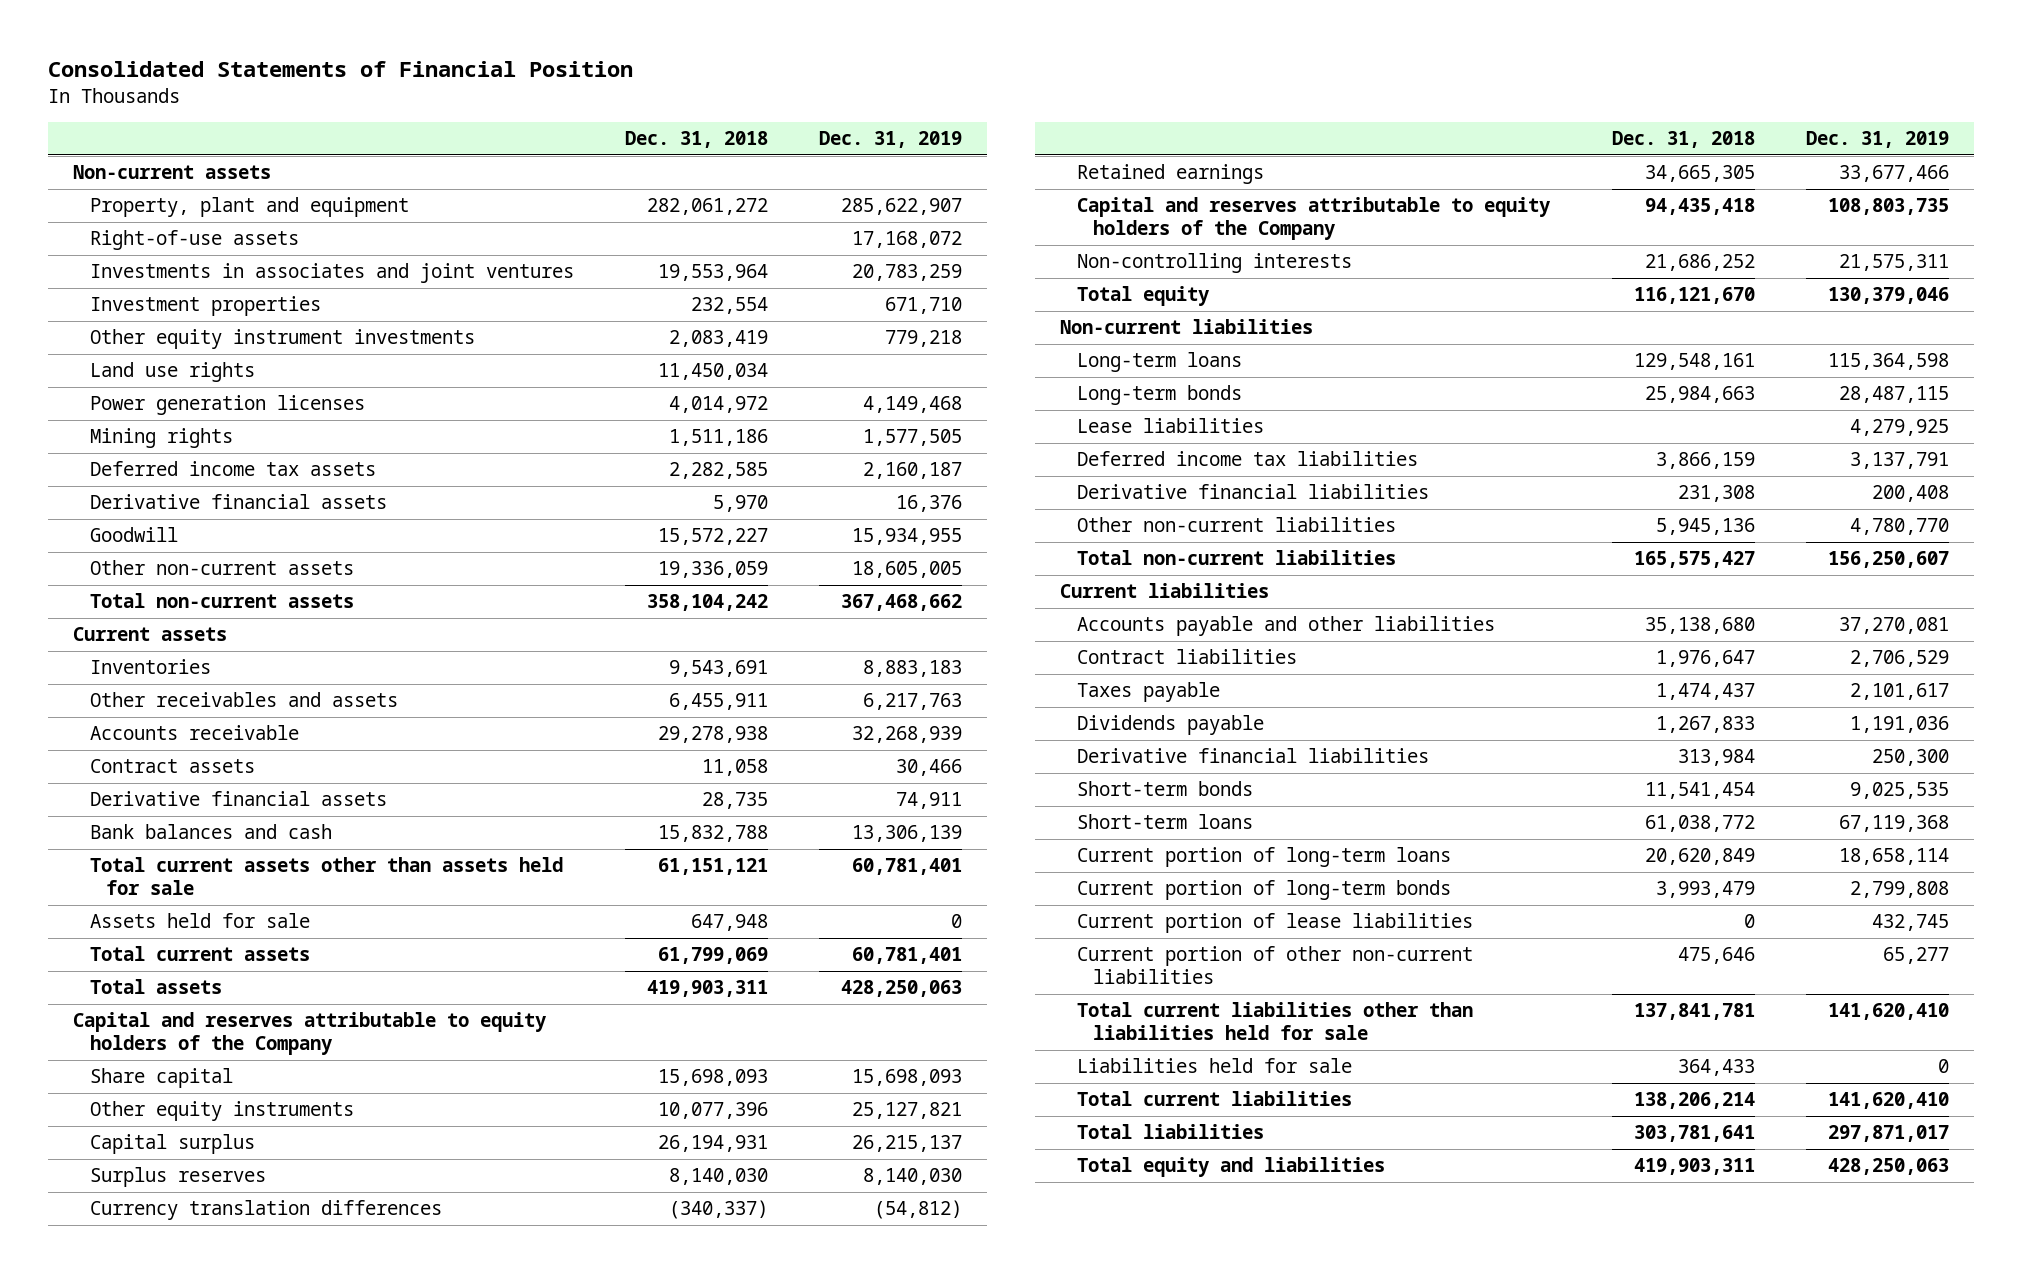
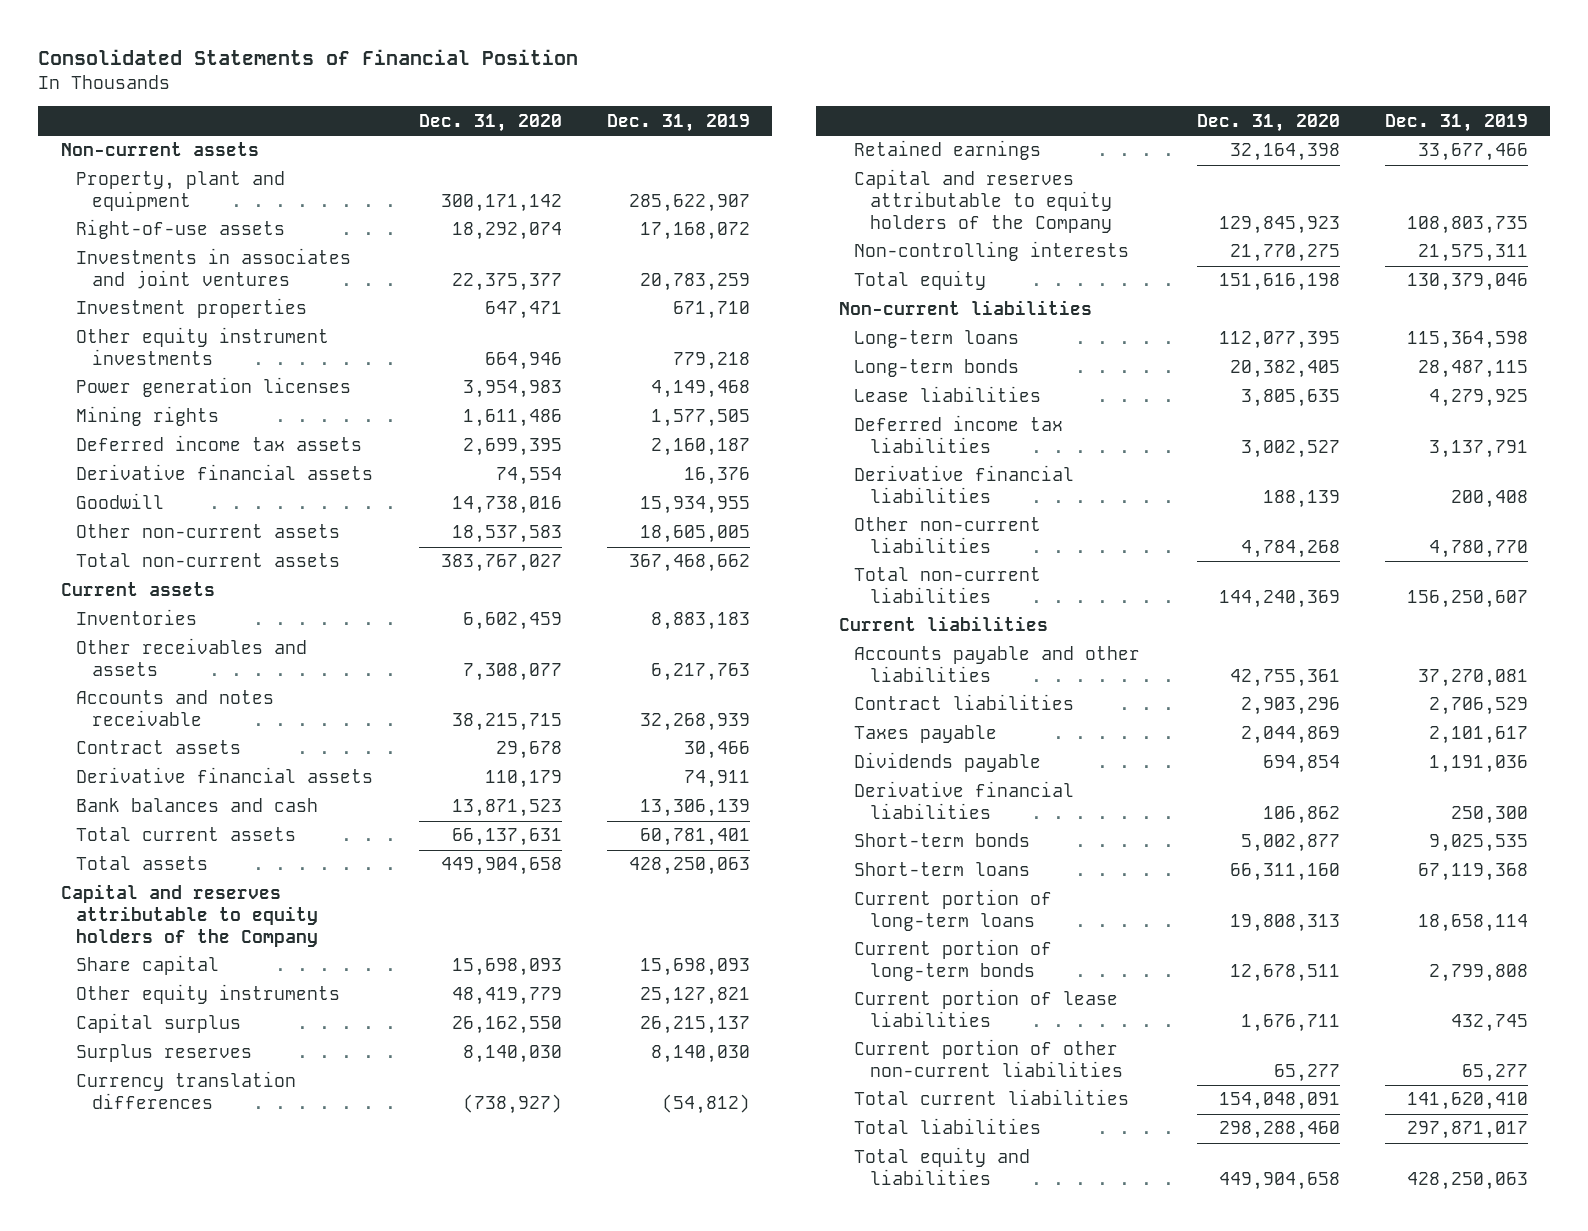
[624,130,768,148] Dec. 31, 2018 -> none
none -> [418,113,562,132] Dec. 31, 2020
[89,362,255,383] Land use rights -> none
[89,725,299,741] Accounts receivable -> [76,690,275,727] Accounts and notes receivable
[89,857,563,896] Total current assets other than assets held for sale -> none
[89,913,310,929] Assets held for sale -> none
[1076,1002,1473,1041] Total current liabilities other than liabilities held for sale -> none
[1076,1058,1352,1074] Liabilities held for sale -> none

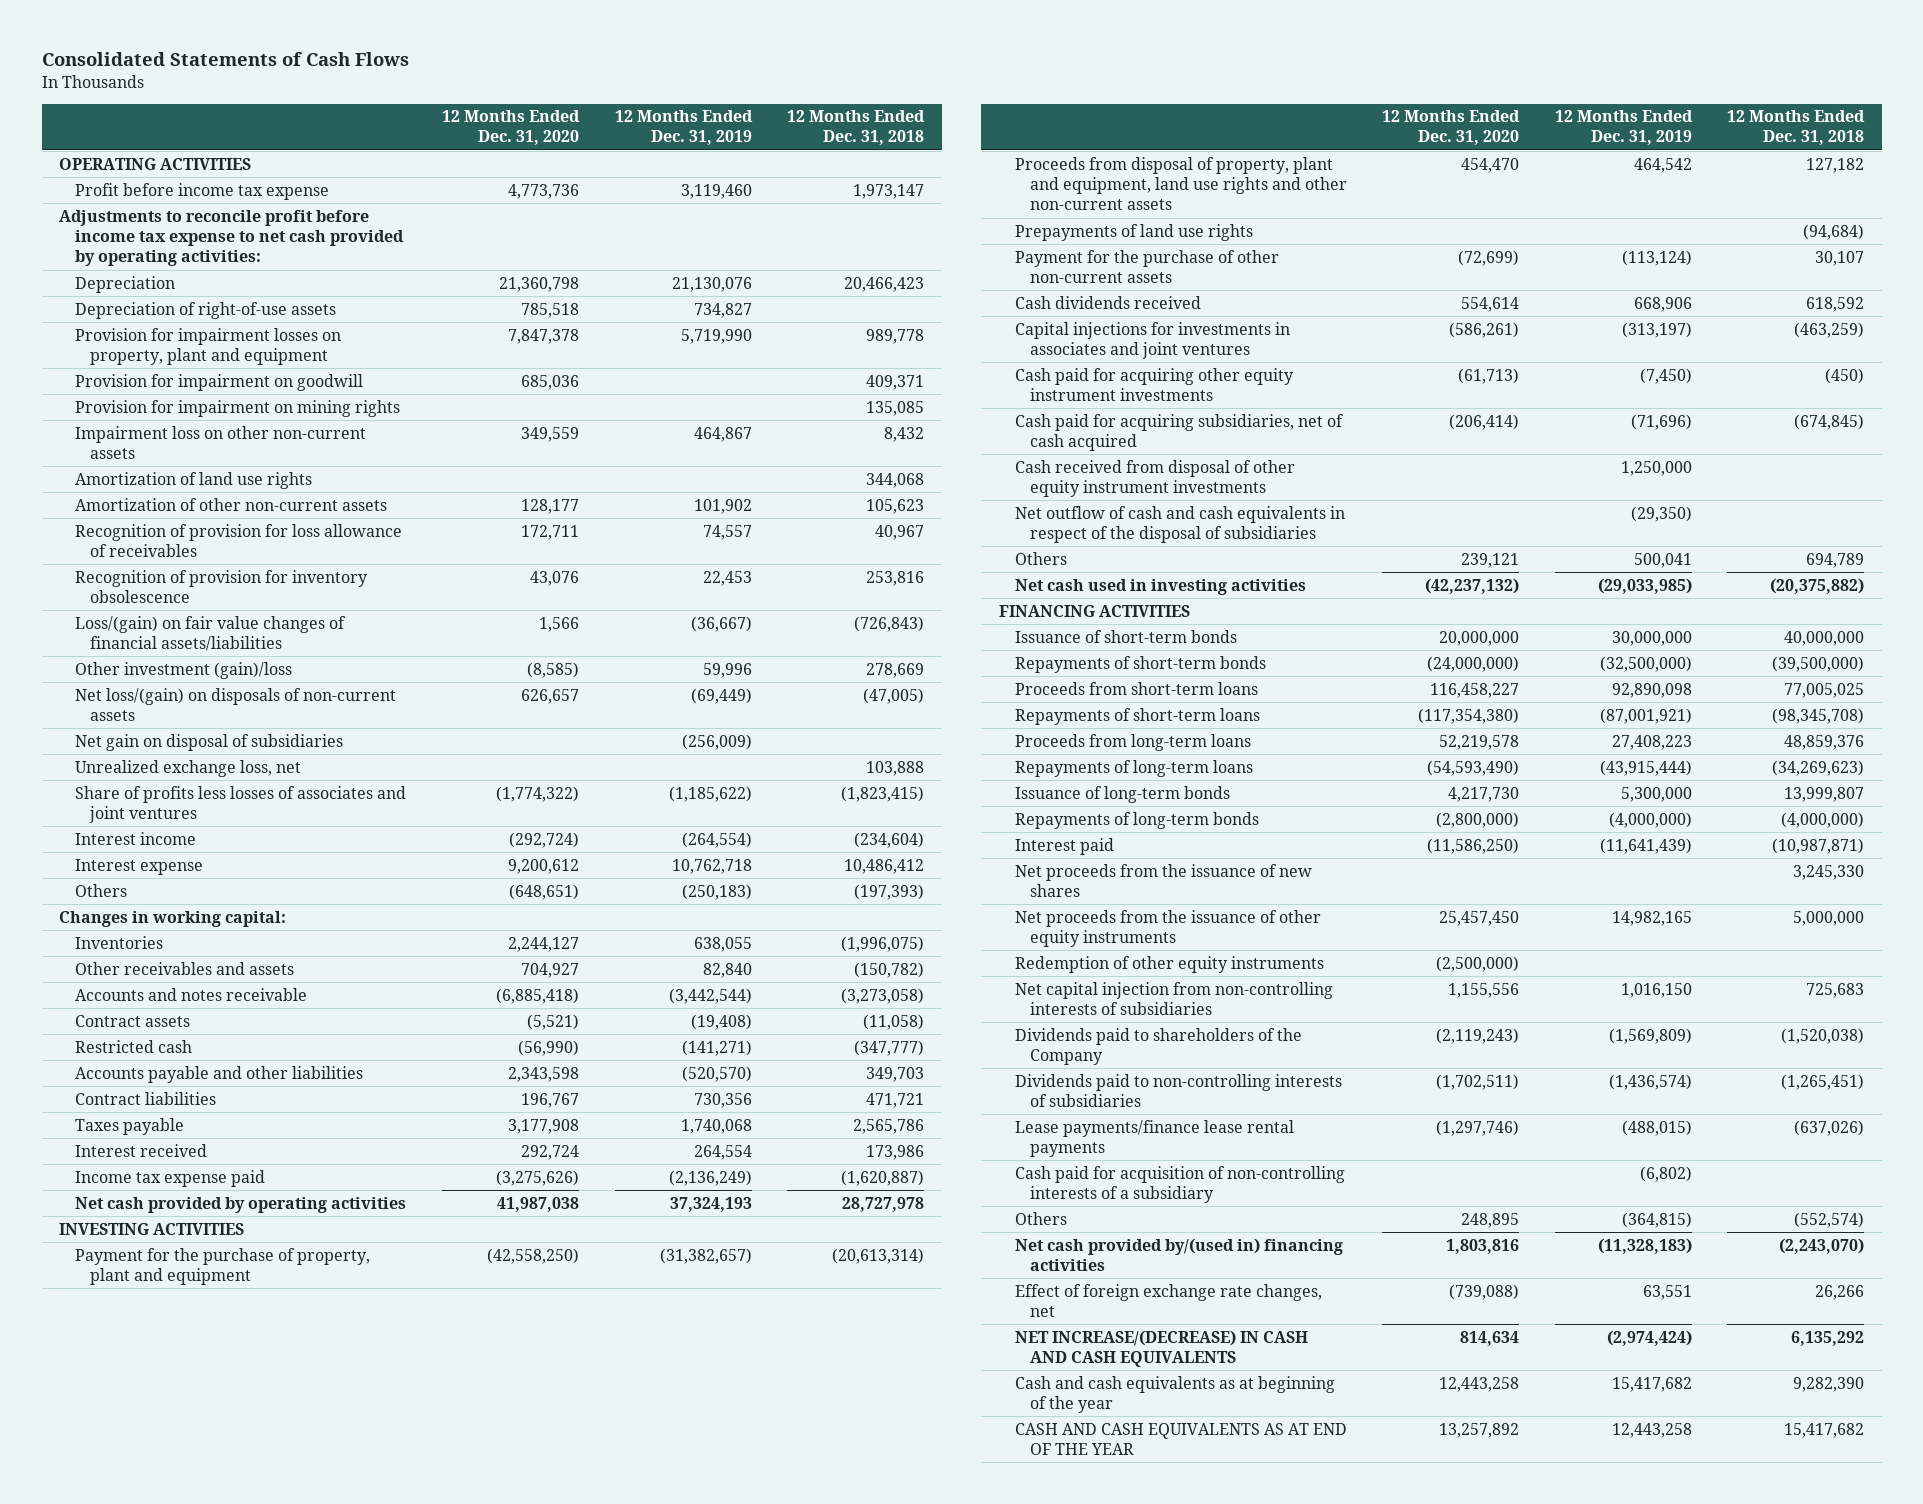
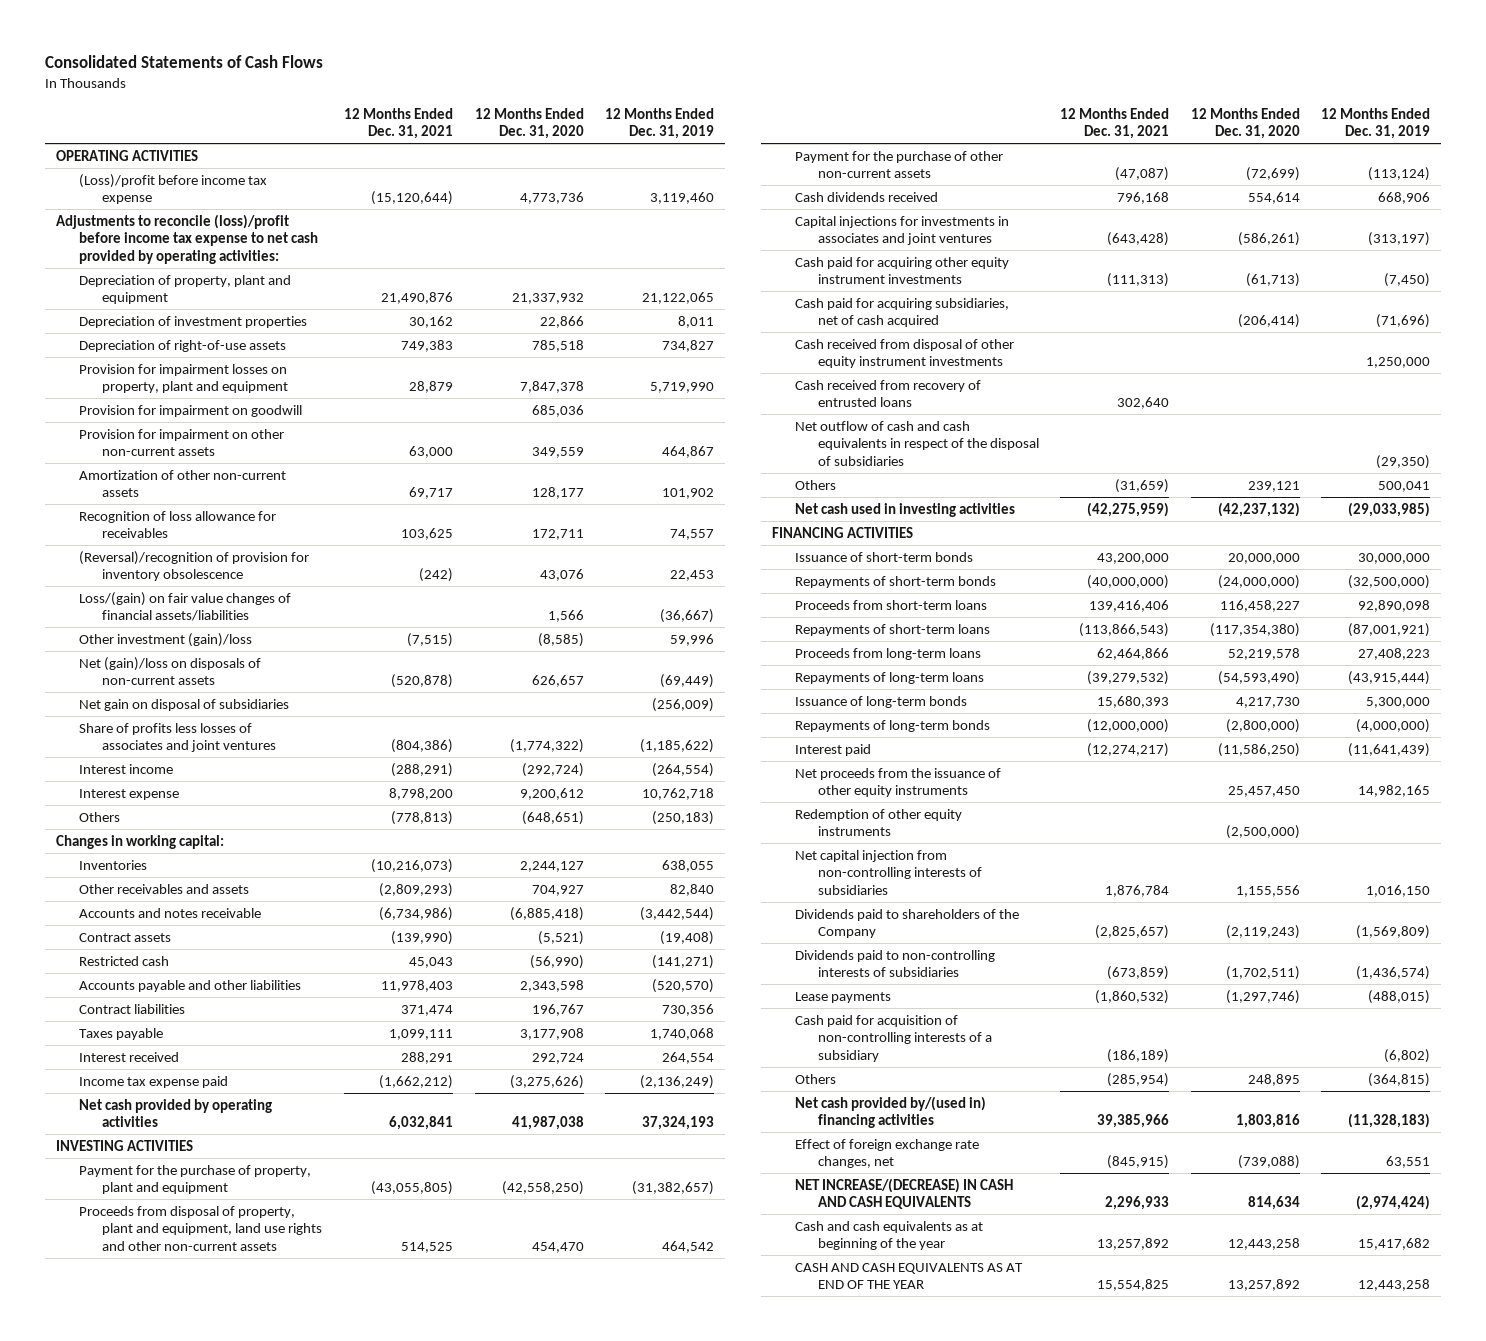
[787,110,926,146] 12 Months Ended Dec. 31, 2018 -> none
none -> [344,107,454,140] 12 Months Ended Dec. 31, 2021
[74,275,175,293] Depreciation -> none
[74,182,329,200] Profit before income tax expense -> [78,173,267,205] (Loss)/profit before income tax expense
[59,209,404,267] Adjustments to reconcile profit before income tax expense to net cash provided by operating activities: -> [56,213,318,264] Adjustments to reconcile (loss)/profit before income tax expense to net cash provided by operating activities:
none -> [78,274,291,305] Depreciation of property, plant and equipment
none -> [78,315,307,328] Depreciation of investment properties
[74,399,400,417] Provision for impairment on mining rights -> none
[74,471,312,489] Amortization of land use rights -> none
[74,425,366,459] Impairment loss on other non-current assets -> [78,428,284,457] Provision for impairment on other non-current assets
[74,523,402,557] Recognition of provision for loss allowance of receivables -> [78,510,276,539] Recognition of loss allowance for receivables
[74,569,368,603] Recognition of provision for inventory obsolescence -> [78,550,309,582] (Reversal)/recognition of provision for inventory obsolescence
[74,687,396,721] Net loss/(gain) on disposals of non-current assets -> [78,656,261,686] Net (gain)/loss on disposals of non-current assets
[74,759,301,777] Unrealized exchange loss, net -> none
[1014,223,1253,241] Prepayments of land use rights -> none
none -> [794,379,981,408] Cash received from recovery of entrusted loans
[1014,863,1312,897] Net proceeds from the issuance of new shares -> none
[1014,1119,1294,1157] Lease payments/finance lease rental payments -> [794,991,891,1003] Lease payments

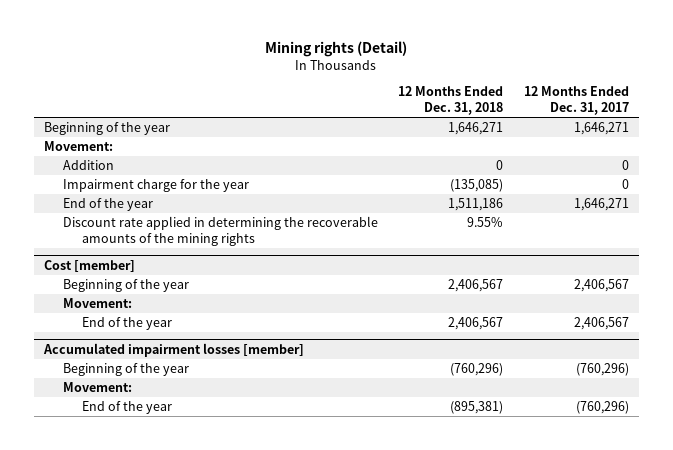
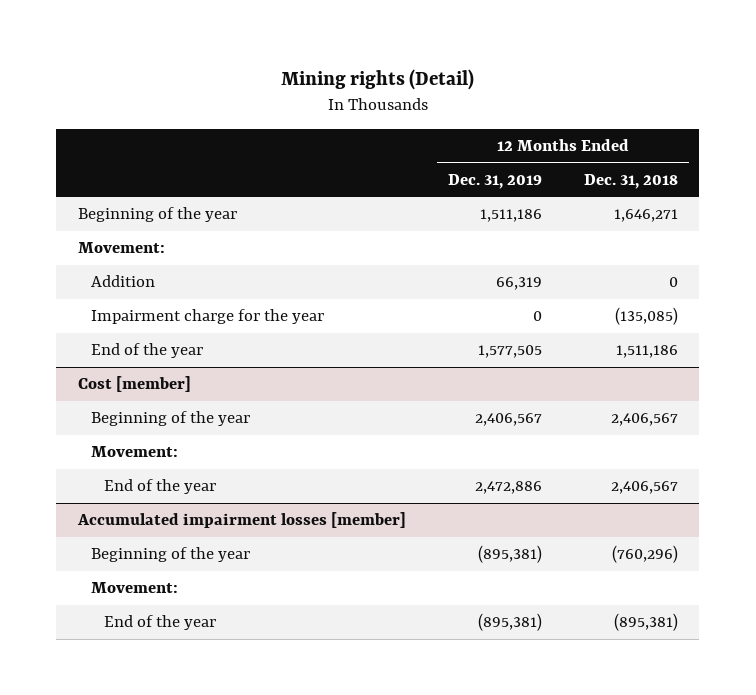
[523,86,629,116] 12 Months Ended Dec. 31, 2017 -> none
none -> [447,173,542,189] Dec. 31, 2019
[63,216,379,247] Discount rate applied in determining the recoverable amounts of the mining rights -> none

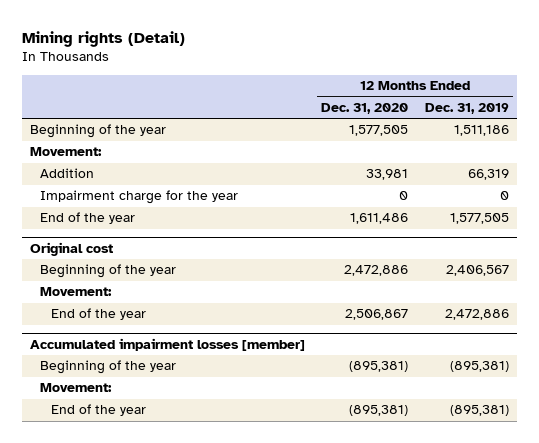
[584,173,679,189] Dec. 31, 2018 -> none
none -> [321,102,409,114] Dec. 31, 2020
[77,376,191,393] Cost [member] -> [29,242,113,257] Original cost

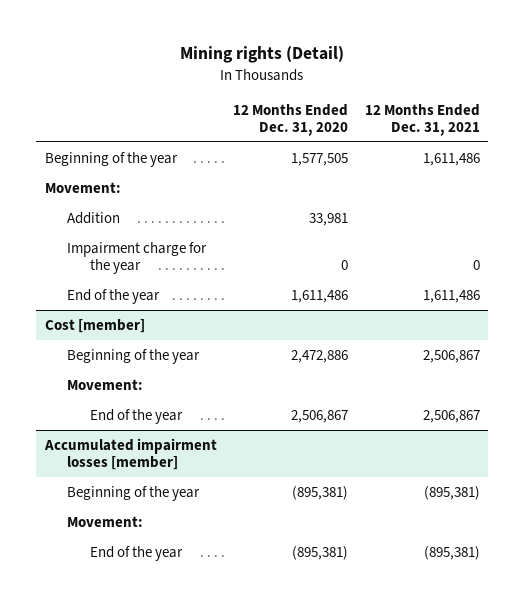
[424,102,509,114] Dec. 31, 2019 -> none
none -> [365,103,481,137] 12 Months Ended Dec. 31, 2021
[29,242,113,257] Original cost -> [44,318,145,333] Cost [member]

